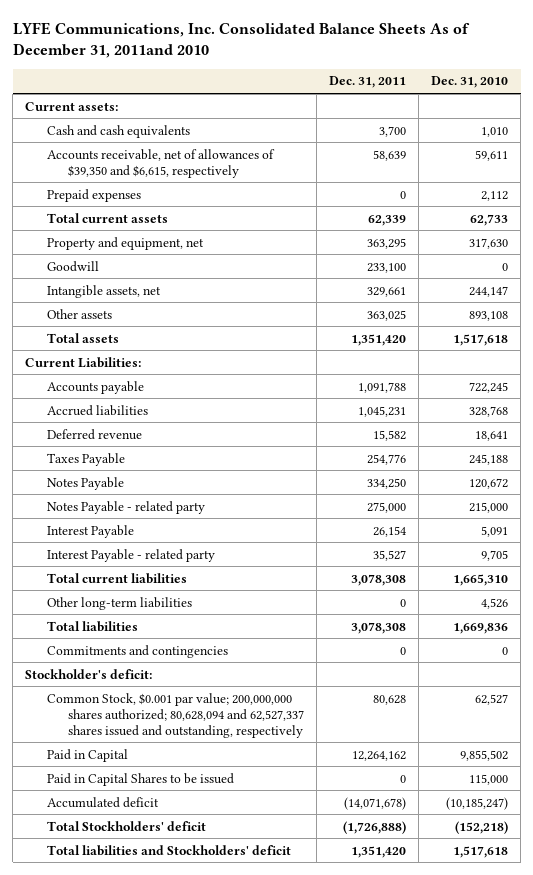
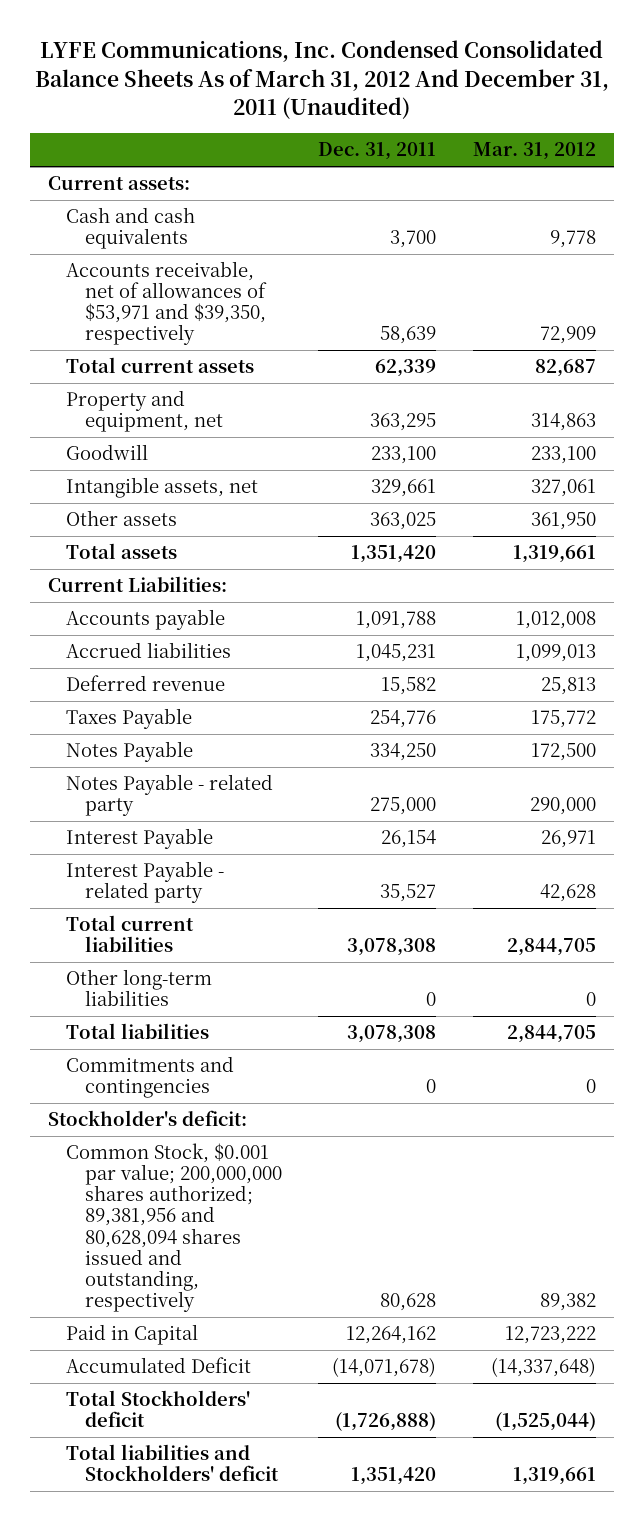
[12,21,470,59] LYFE Communications, Inc. Consolidated Balance Sheets As of December 31, 2011and 2010 -> [34,40,609,120] LYFE Communications, Inc. Condensed Consolidated Balance Sheets As of March 31, 2012 And December 31, 2011 (Unaudited)
[431,76,509,89] Dec. 31, 2010 -> none
none -> [472,142,596,161] Mar. 31, 2012
[46,188,141,202] Prepaid expenses -> none
[46,148,275,178] Accounts receivable, net of allowances of $39,350 and $6,615, respectively -> [66,261,267,346] Accounts receivable, net of allowances of $53,971 and $39,350, respectively
[46,692,305,738] Common Stock, $0.001 par value; 200,000,000 shares authorized; 80,628,094 and 62,527,337 shares issued and outstanding, respectively -> [66,1143,282,1312] Common Stock, $0.001 par value; 200,000,000 shares authorized; 89,381,956 and 80,628,094 shares issued and outstanding, respectively
[46,772,234,786] Paid in Capital Shares to be issued -> none
[46,796,159,808] Accumulated deficit -> [66,1357,252,1374] Accumulated Deficit

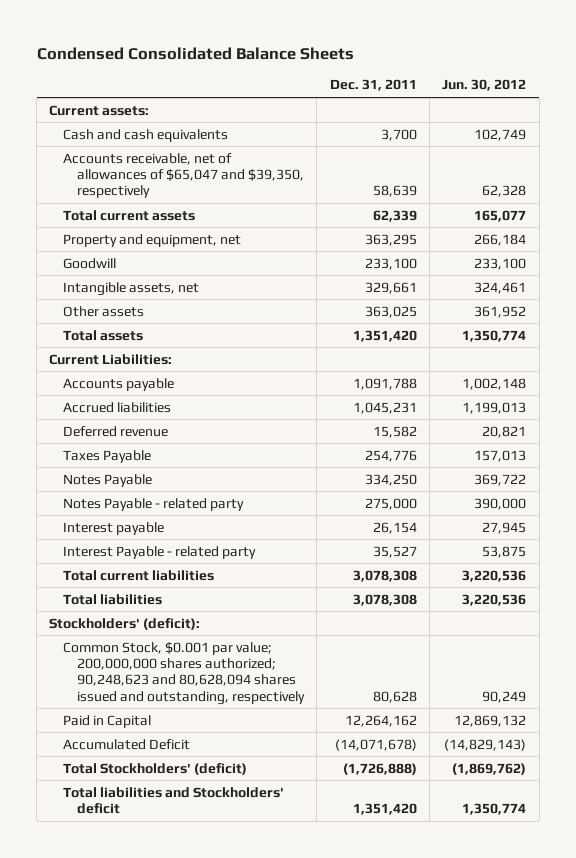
[34,40,609,120] LYFE Communications, Inc. Condensed Consolidated Balance Sheets As of March 31, 2012 And December 31, 2011 (Unaudited) -> [36,46,354,60] Condensed Consolidated Balance Sheets
[472,142,596,161] Mar. 31, 2012 -> none
none -> [442,79,527,92] Jun. 30, 2012
[66,261,267,346] Accounts receivable, net of allowances of $53,971 and $39,350, respectively -> [63,152,304,199] Accounts receivable, net of allowances of $65,047 and $39,350, respectively
[66,828,214,850] Interest Payable -> [63,521,165,535] Interest payable
[66,969,213,1007] Other long-term liabilities -> none
[66,1056,235,1099] Commitments and contingencies -> none
[48,1110,248,1127] Stockholder's deficit: -> [49,617,201,630] Stockholders' (deficit):
[66,1143,282,1312] Common Stock, $0.001 par value; 200,000,000 shares authorized; 89,381,956 and 80,628,094 shares issued and outstanding, respectively -> [63,641,305,705] Common Stock, $0.001 par value; 200,000,000 shares authorized; 90,248,623 and 80,628,094 shares issued and outstanding, respectively
[66,1390,251,1428] Total Stockholders' deficit -> [63,762,248,775] Total Stockholders' (deficit)

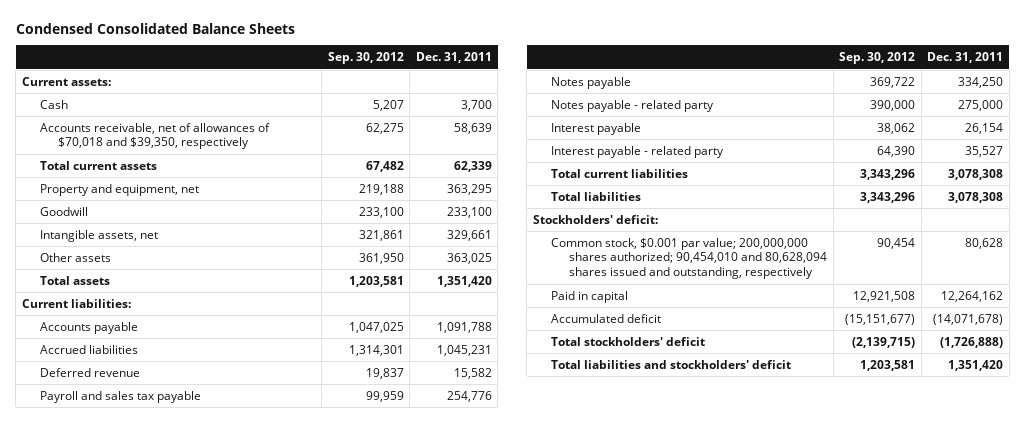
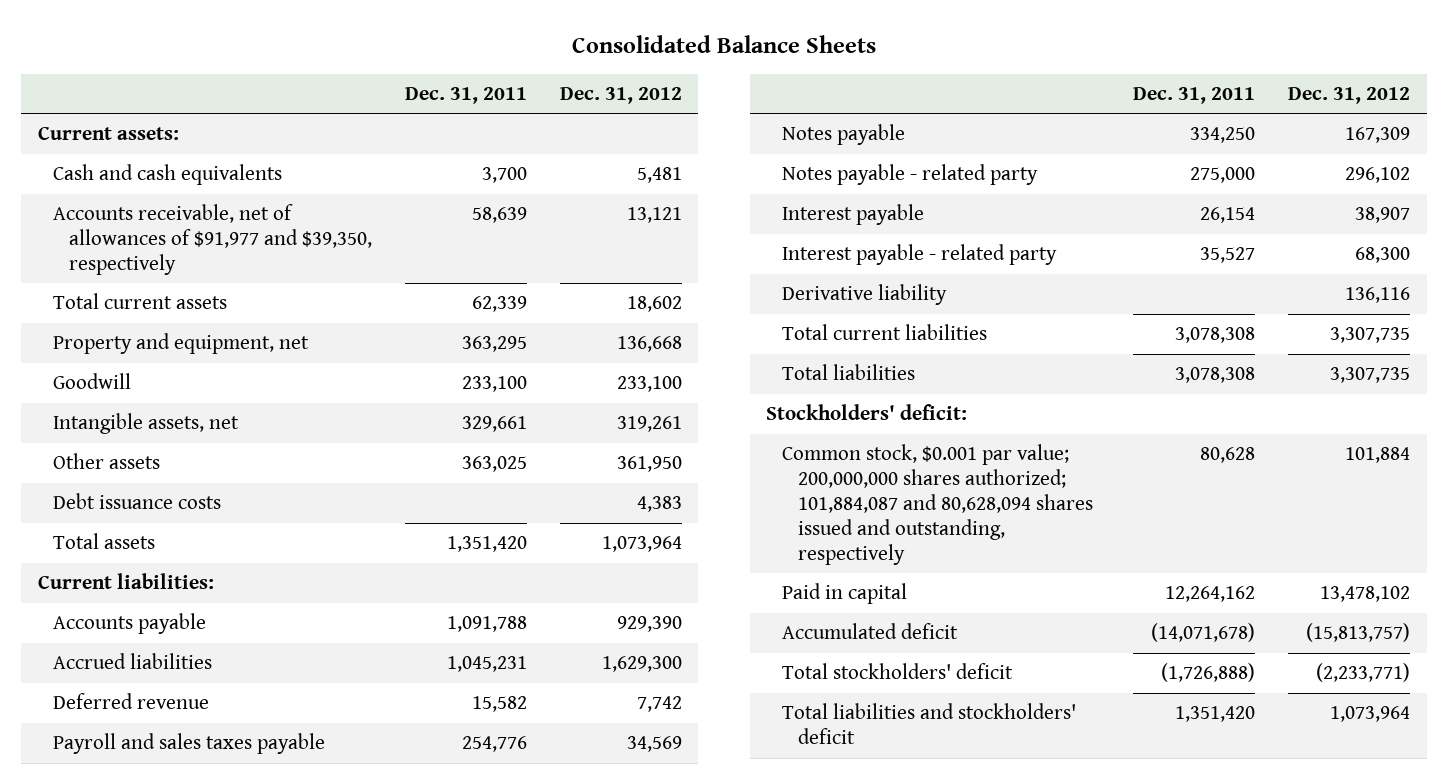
[15,22,295,34] Condensed Consolidated Balance Sheets -> [571,35,876,54] Consolidated Balance Sheets
[327,52,404,65] Sep. 30, 2012 -> none
none -> [559,87,682,105] Dec. 31, 2012
[39,99,68,109] Cash -> [53,164,283,186] Cash and cash equivalents
[39,122,270,150] Accounts receivable, net of allowances of $70,018 and $39,350, respectively -> [53,204,373,276] Accounts receivable, net of allowances of $91,977 and $39,350, respectively
none -> [53,493,222,510] Debt issuance costs
[39,390,201,403] Payroll and sales tax payable -> [53,733,326,755] Payroll and sales taxes payable
none -> [781,284,947,306] Derivative liability
[551,237,828,279] Common stock, $0.001 par value; 200,000,000 shares authorized; 90,454,010 and 80,628,094 shares issued and outstanding, respectively -> [781,444,1093,566] Common stock, $0.001 par value; 200,000,000 shares authorized; 101,884,087 and 80,628,094 shares issued and outstanding, respectively

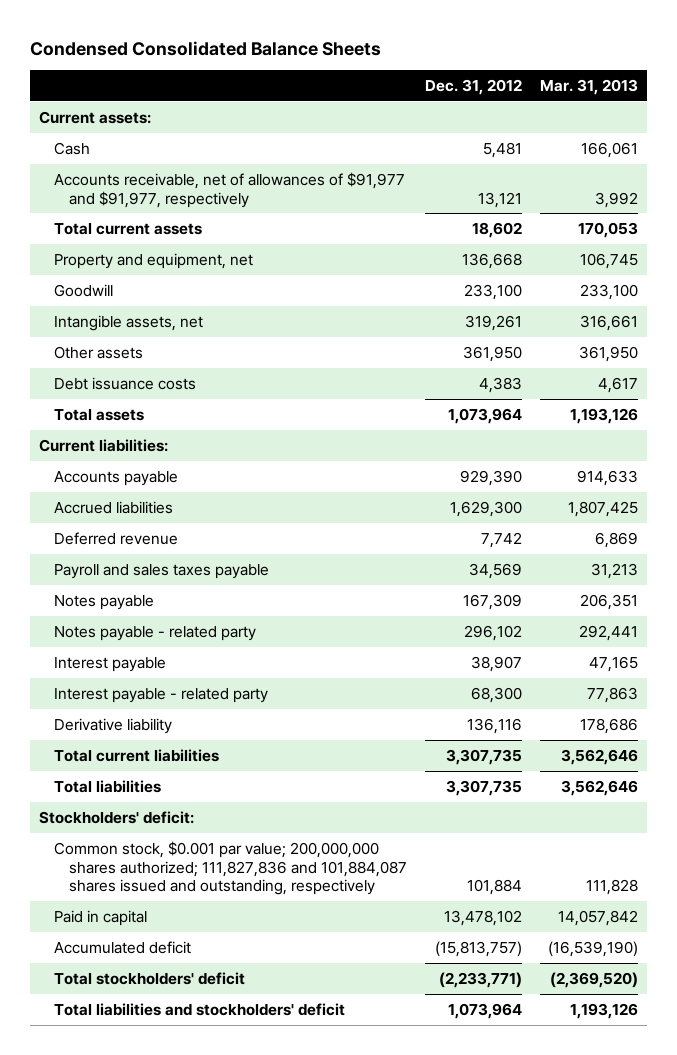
[571,35,876,54] Consolidated Balance Sheets -> [30,40,382,56] Condensed Consolidated Balance Sheets
[404,87,527,105] Dec. 31, 2011 -> none
none -> [539,79,638,96] Mar. 31, 2013
[53,164,283,186] Cash and cash equivalents -> [53,141,90,155] Cash
[53,204,373,276] Accounts receivable, net of allowances of $91,977 and $39,350, respectively -> [53,171,405,208] Accounts receivable, net of allowances of $91,977 and $91,977, respectively
[781,444,1093,566] Common stock, $0.001 par value; 200,000,000 shares authorized; 101,884,087 and 80,628,094 shares issued and outstanding, respectively -> [53,840,407,896] Common stock, $0.001 par value; 200,000,000 shares authorized; 111,827,836 and 101,884,087 shares issued and outstanding, respectively

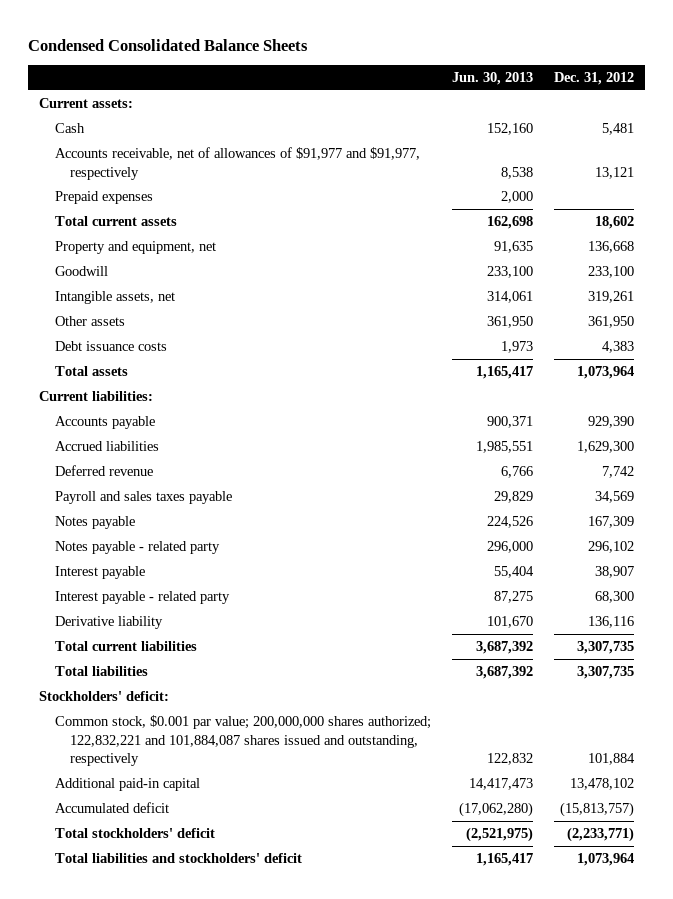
[539,79,638,96] Mar. 31, 2013 -> none
none -> [451,72,533,86] Jun. 30, 2013
none -> [54,190,153,204] Prepaid expenses
[53,840,407,896] Common stock, $0.001 par value; 200,000,000 shares authorized; 111,827,836 and 101,884,087 shares issued and outstanding, respectively -> [54,714,431,767] Common stock, $0.001 par value; 200,000,000 shares authorized; 122,832,221 and 101,884,087 shares issued and outstanding, respectively
[53,909,147,926] Paid in capital -> [54,777,200,791] Additional paid-in capital

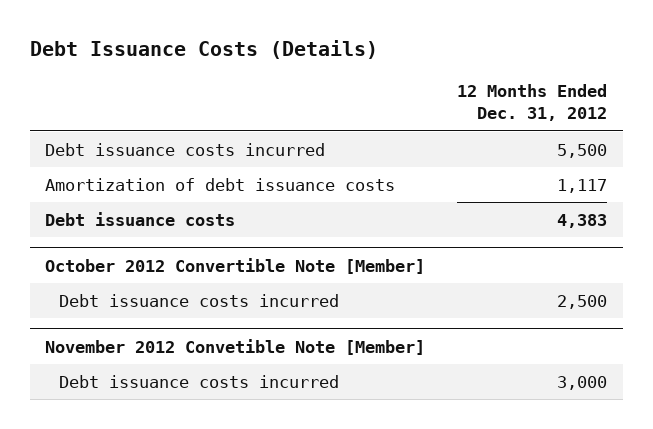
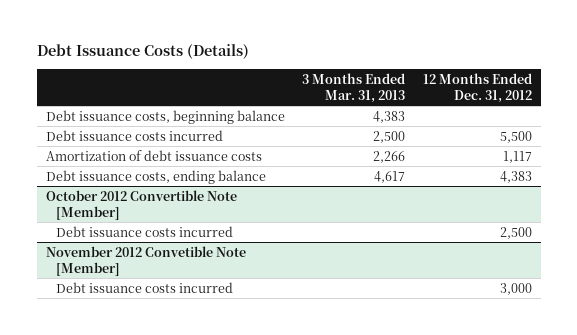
none -> [302,72,406,104] 3 Months Ended Mar. 31, 2013
none -> [45,109,285,124] Debt issuance costs, beginning balance
[45,211,236,226] Debt issuance costs -> [45,169,266,184] Debt issuance costs, ending balance

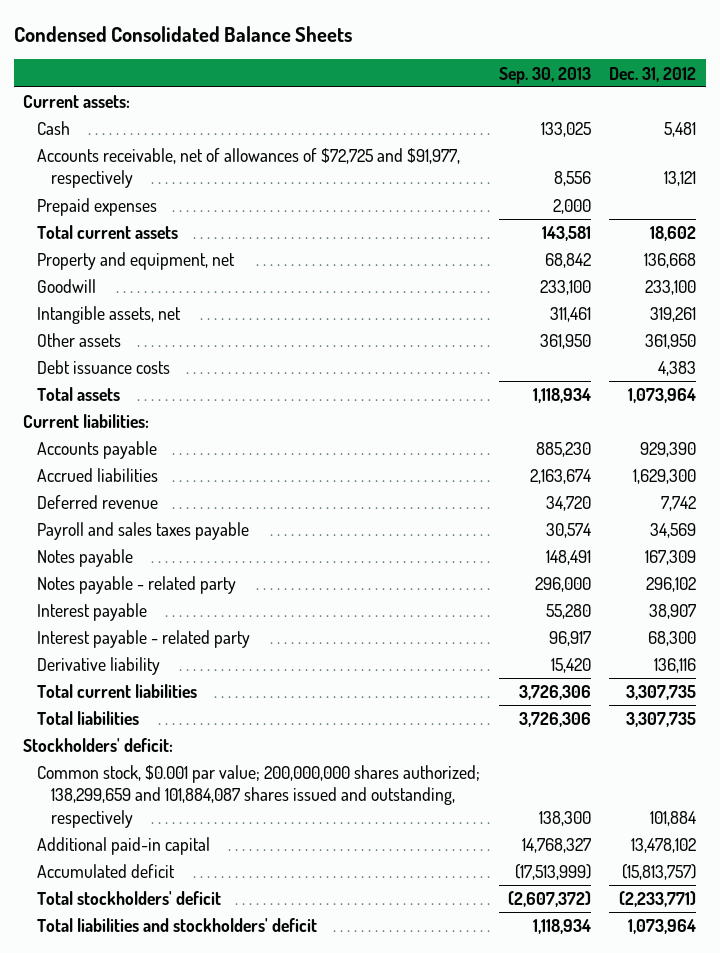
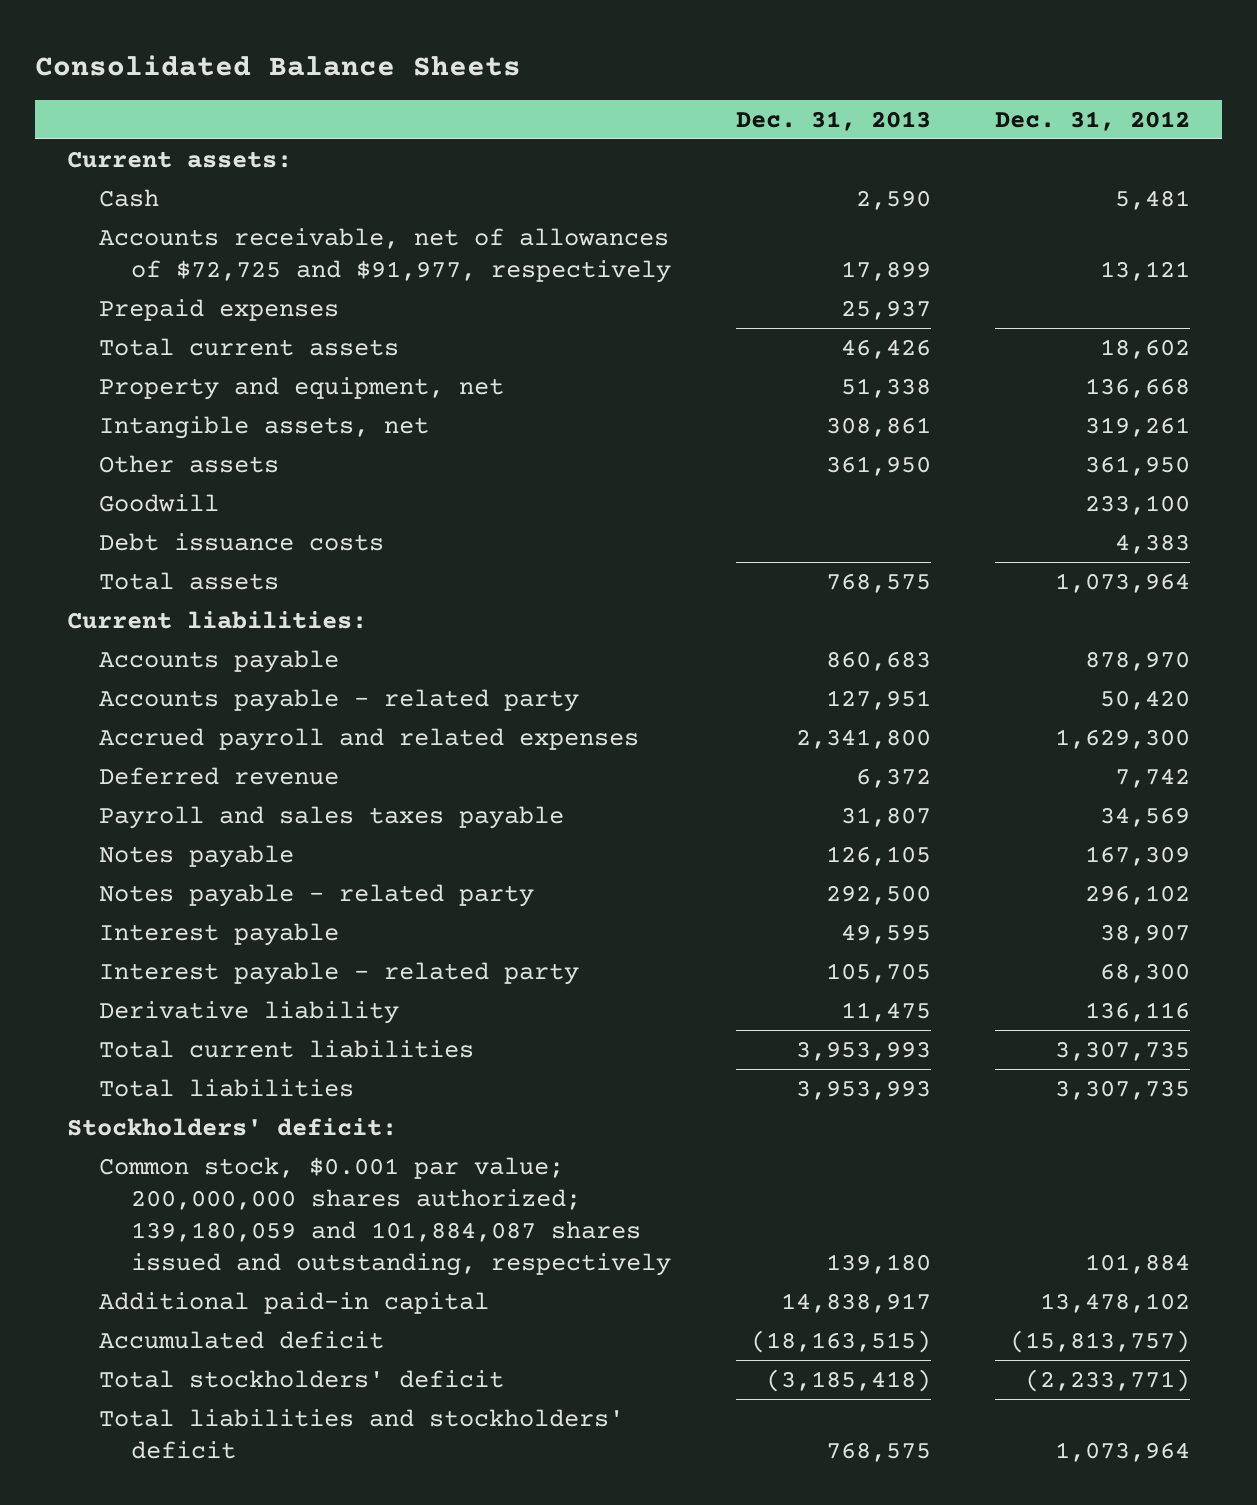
[14,25,353,42] Condensed Consolidated Balance Sheets -> [34,54,521,76] Consolidated Balance Sheets
[498,66,591,84] Sep. 30, 2013 -> none
none -> [735,110,931,131] Dec. 31, 2013
[37,279,97,294] Goodwill -> [99,493,220,512] Goodwill
[640,442,697,458] 929,390 -> [1084,650,1190,671] 878,970
none -> [99,688,580,712] Accounts payable - related party
[37,468,159,483] Accrued liabilities -> [99,727,640,751] Accrued payroll and related expenses
[37,765,481,828] Common stock, $0.001 par value; 200,000,000 shares authorized; 138,299,659 and 101,884,087 shares issued and outstanding, respectively -> [99,1156,672,1276] Common stock, $0.001 par value; 200,000,000 shares authorized; 139,180,059 and 101,884,087 shares issued and outstanding, respectively

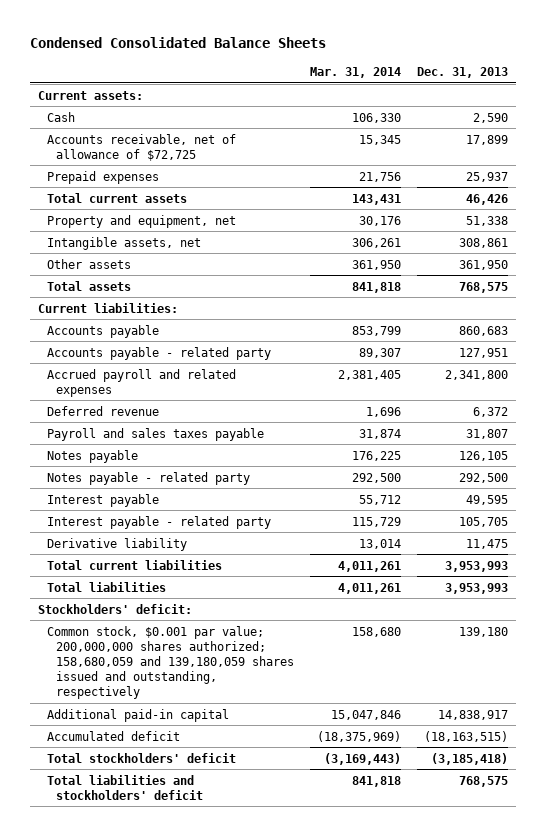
[34,54,521,76] Consolidated Balance Sheets -> [29,37,326,49] Condensed Consolidated Balance Sheets
[994,110,1190,131] Dec. 31, 2012 -> none
none -> [309,67,401,79] Mar. 31, 2014
[99,227,672,283] Accounts receivable, net of allowances of $72,725 and $91,977, respectively -> [46,133,236,161] Accounts receivable, net of allowance of $72,725
[99,493,220,512] Goodwill -> none
[99,532,385,551] Debt issuance costs -> none
[99,1156,672,1276] Common stock, $0.001 par value; 200,000,000 shares authorized; 139,180,059 and 101,884,087 shares issued and outstanding, respectively -> [46,625,295,700] Common stock, $0.001 par value; 200,000,000 shares authorized; 158,680,059 and 139,180,059 shares issued and outstanding, respectively

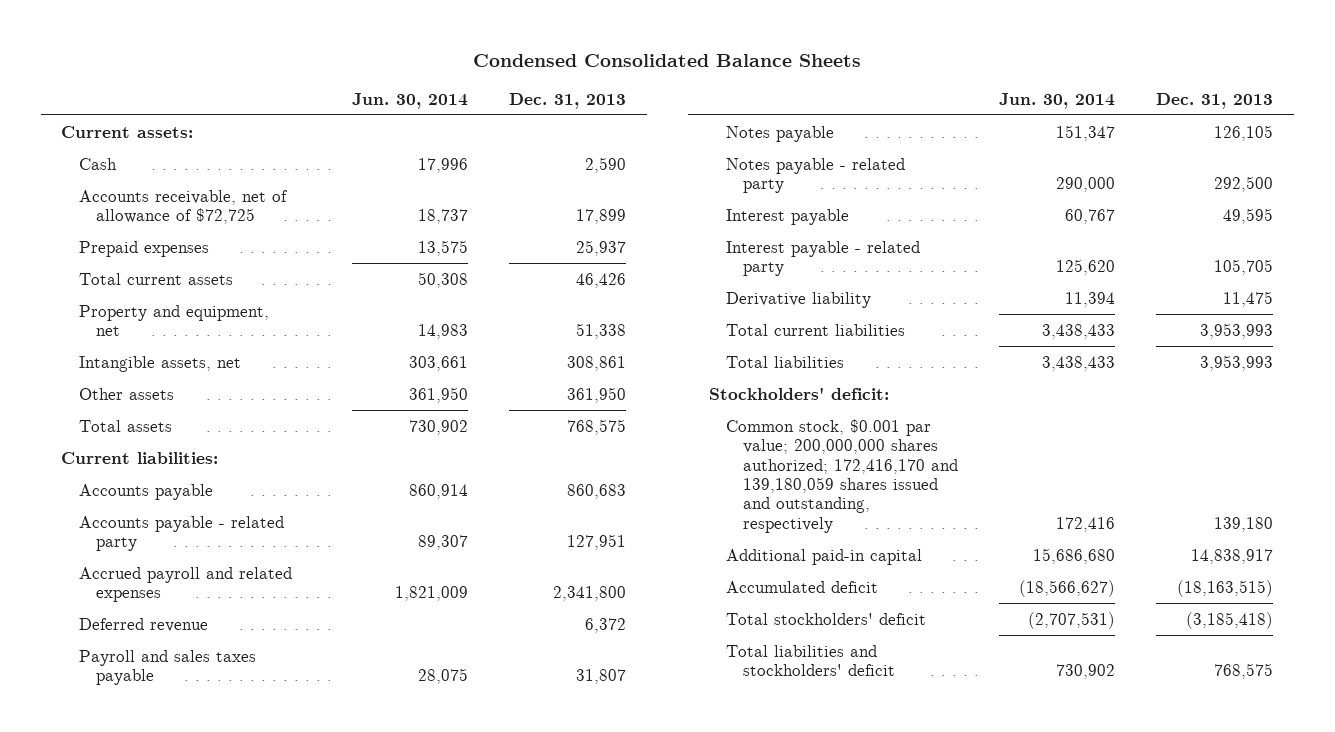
[309,67,401,79] Mar. 31, 2014 -> none
none -> [352,92,469,109] Jun. 30, 2014
[46,625,295,700] Common stock, $0.001 par value; 200,000,000 shares authorized; 158,680,059 and 139,180,059 shares issued and outstanding, respectively -> [725,418,959,533] Common stock, $0.001 par value; 200,000,000 shares authorized; 172,416,170 and 139,180,059 shares issued and outstanding, respectively

